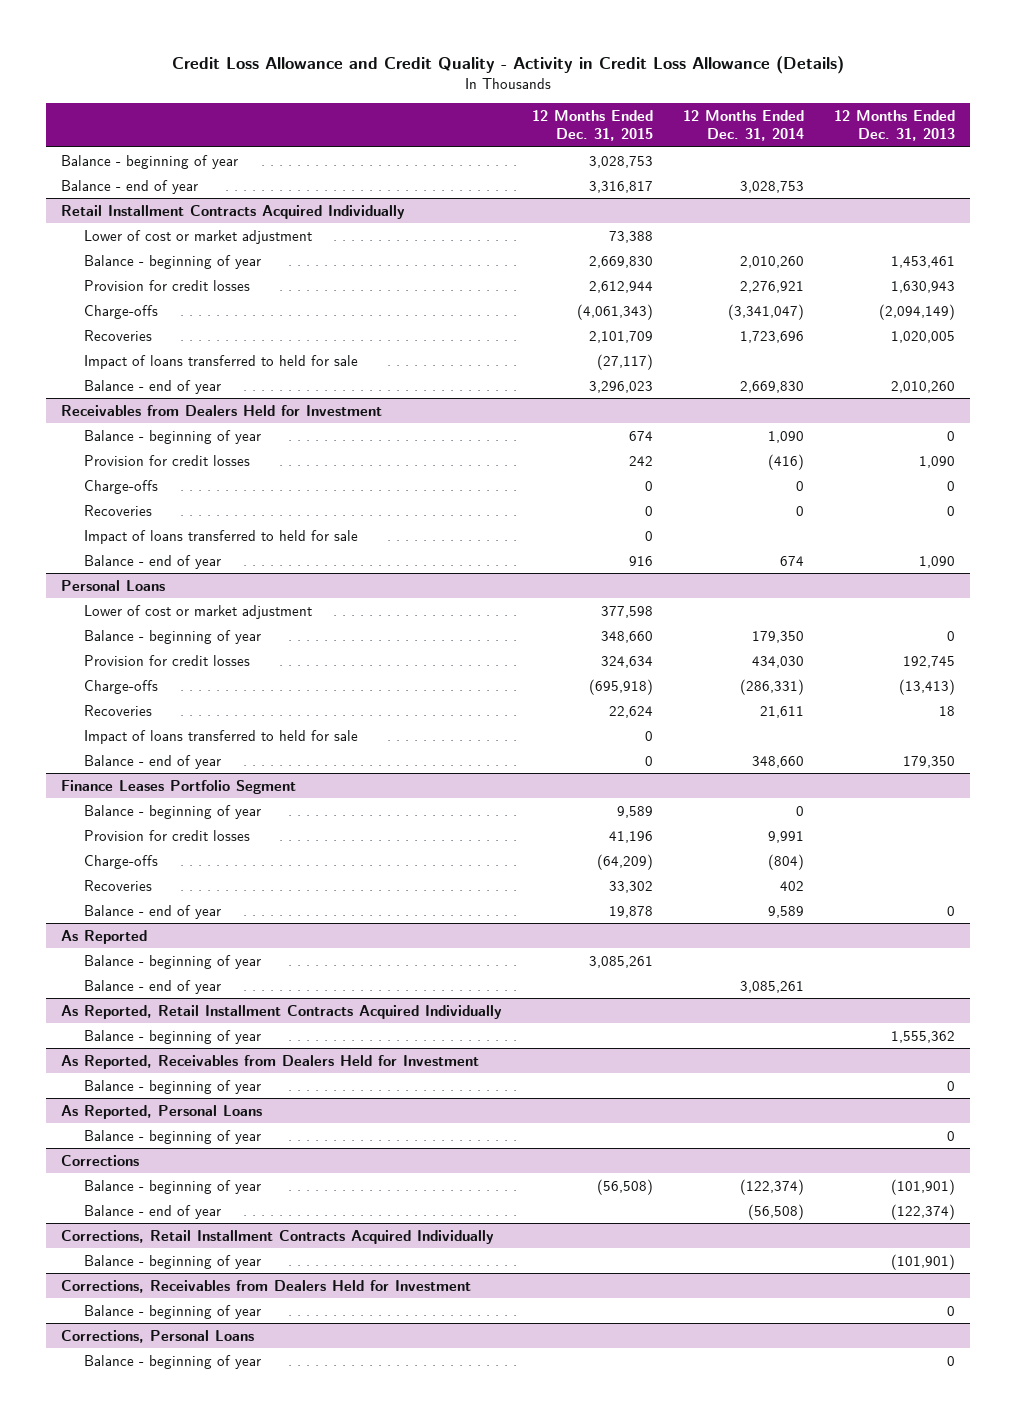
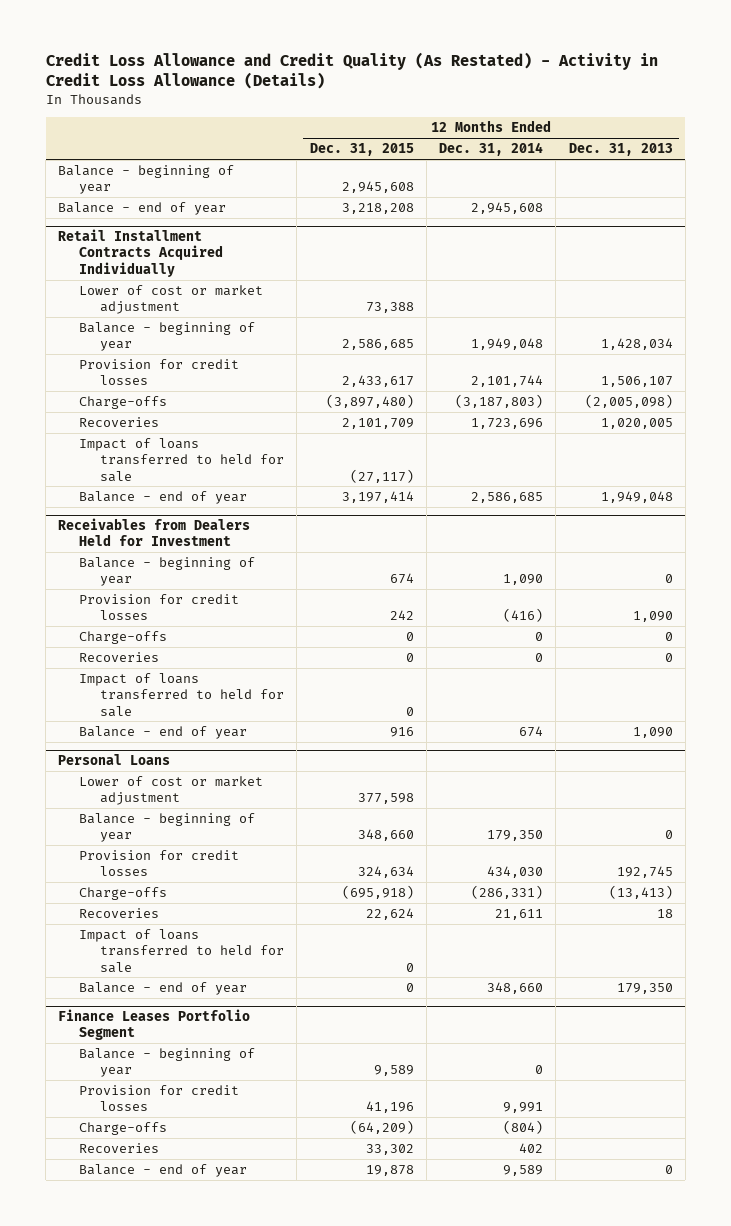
[171,55,844,74] Credit Loss Allowance and Credit Quality - Activity in Credit Loss Allowance (Details) -> [45,51,658,90] Credit Loss Allowance and Credit Quality (As Restated) - Activity in Credit Loss Allowance (Details)
[588,155,653,168] 3,028,753 -> [341,181,414,194] 2,945,608
[588,180,653,193] 3,316,817 -> [341,203,414,215] 3,218,208
[739,180,804,193] 3,028,753 -> [471,202,544,215] 2,945,608
[588,255,653,268] 2,669,830 -> [341,339,414,351] 2,586,685
[739,255,804,268] 2,010,260 -> [471,338,544,351] 1,949,048
[890,255,955,268] 1,453,461 -> [600,338,673,351] 1,428,034
[588,280,653,293] 2,612,944 -> [341,375,414,388] 2,433,617
[739,280,804,293] 2,276,921 -> [471,375,544,388] 2,101,744
[890,280,955,293] 1,630,943 -> [600,376,673,388] 1,506,107
[576,303,653,320] (4,061,343) -> [325,394,414,409] (3,897,480)
[727,303,804,320] (3,341,047) -> [455,394,544,409] (3,187,803)
[878,303,955,320] (2,094,149) -> [584,394,673,409] (2,005,098)
[588,380,653,393] 3,296,023 -> [341,491,414,504] 3,197,414
[739,380,804,393] 2,669,830 -> [471,492,544,504] 2,586,685
[890,380,955,393] 2,010,260 -> [600,491,673,504] 1,949,048
[60,929,147,944] As Reported -> none
[83,954,261,969] Balance - beginning of year -> none
[83,979,221,994] Balance - end of year -> none
[60,1004,502,1019] As Reported, Retail Installment Contracts Acquired Individually -> none
[83,1029,261,1044] Balance - beginning of year -> none
[60,1054,479,1069] As Reported, Receivables from Dealers Held for Investment -> none
[83,1079,261,1094] Balance - beginning of year -> none
[60,1104,262,1119] As Reported, Personal Loans -> none
[83,1129,261,1144] Balance - beginning of year -> none
[60,1154,139,1166] Corrections -> none
[83,1179,261,1194] Balance - beginning of year -> none
[83,1204,221,1219] Balance - end of year -> none
[60,1229,494,1244] Corrections, Retail Installment Contracts Acquired Individually -> none
[83,1254,261,1269] Balance - beginning of year -> none
[60,1279,471,1293] Corrections, Receivables from Dealers Held for Investment -> none
[83,1304,261,1319] Balance - beginning of year -> none
[60,1329,254,1343] Corrections, Personal Loans -> none
[83,1354,261,1369] Balance - beginning of year -> none

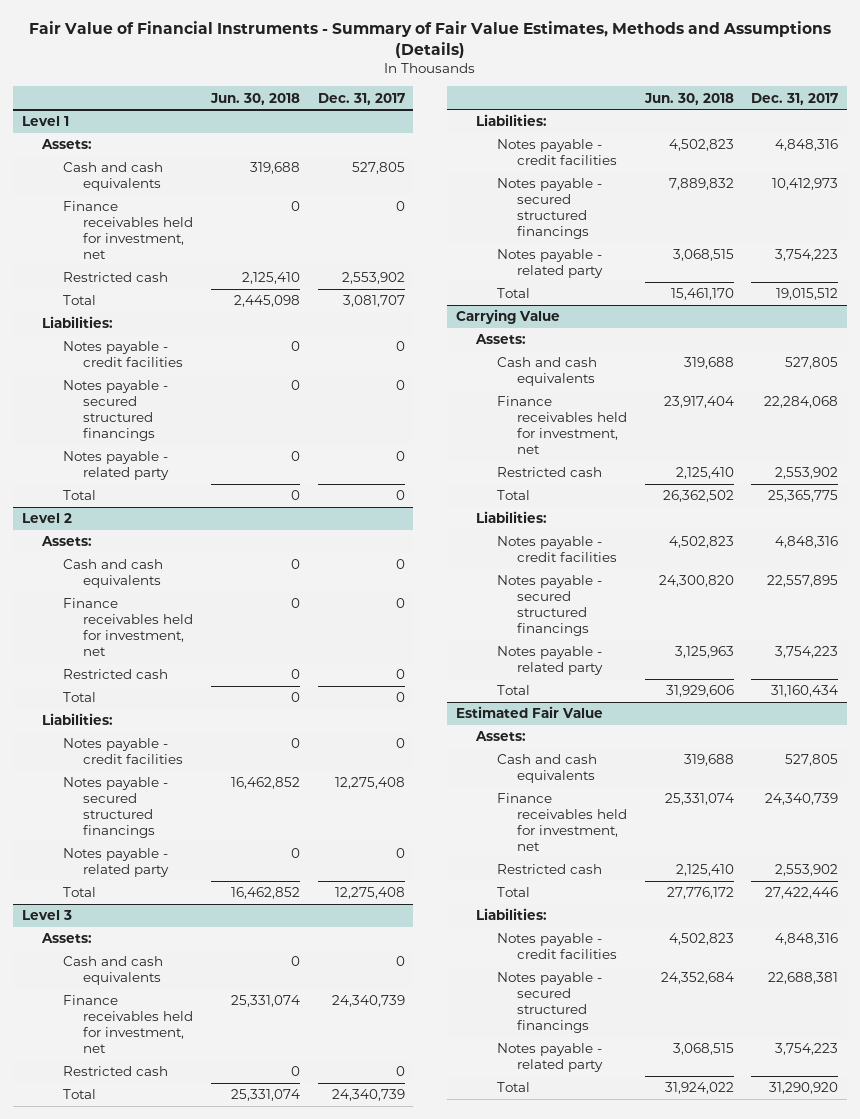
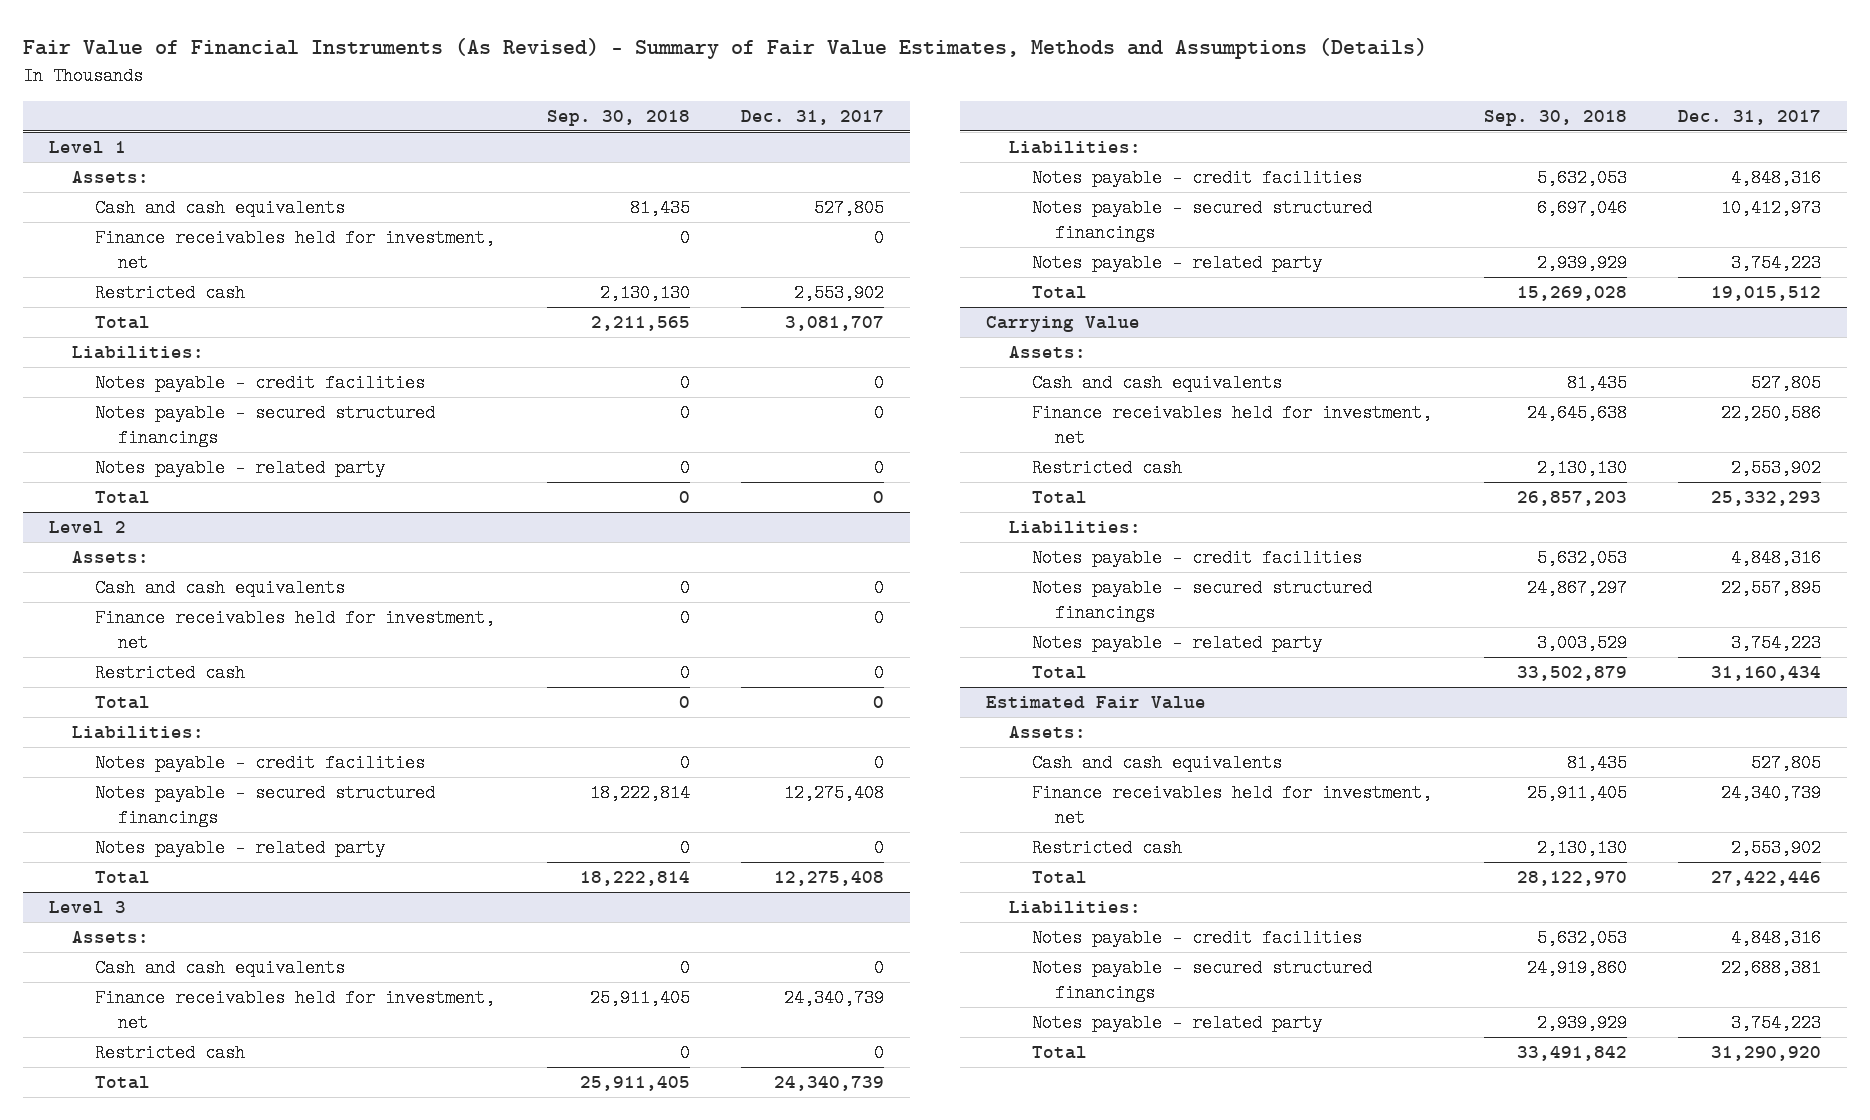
[29,21,832,58] Fair Value of Financial Instruments - Summary of Fair Value Estimates, Methods and Assumptions (Details) -> [22,37,1427,59] Fair Value of Financial Instruments (As Revised) - Summary of Fair Value Estimates, Methods and Assumptions (Details)
[209,92,300,105] Jun. 30, 2018 -> none
none -> [546,110,690,127] Sep. 30, 2018
[764,396,839,409] 22,284,068 -> [1720,404,1821,423] 22,250,586
[768,490,839,503] 25,365,775 -> [1710,491,1821,507] 25,332,293

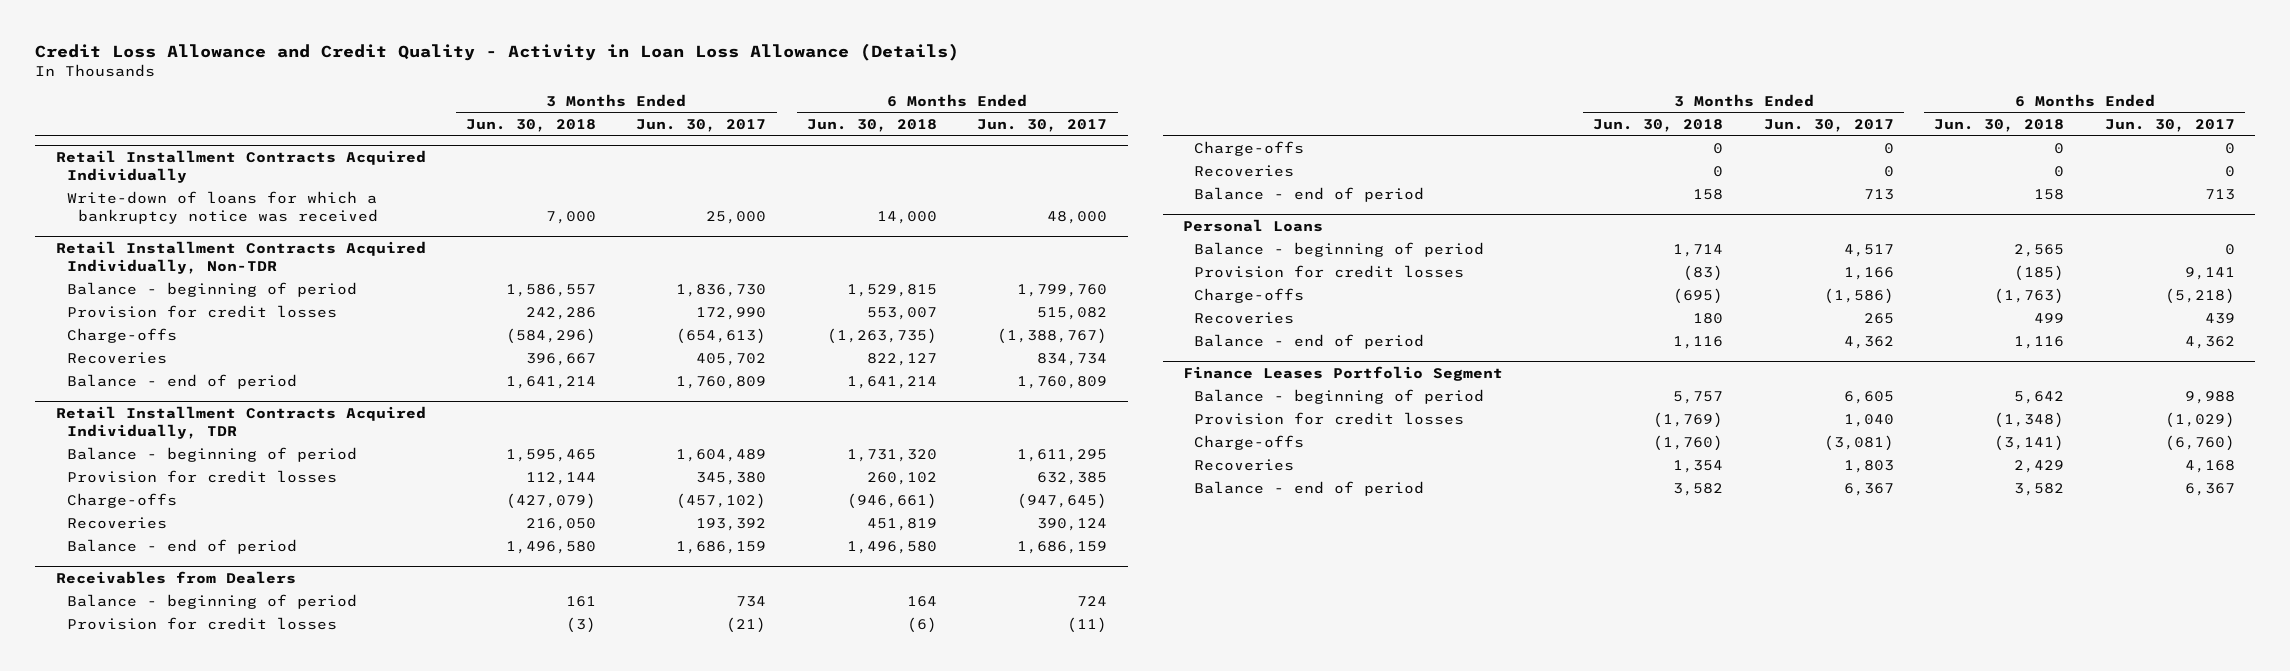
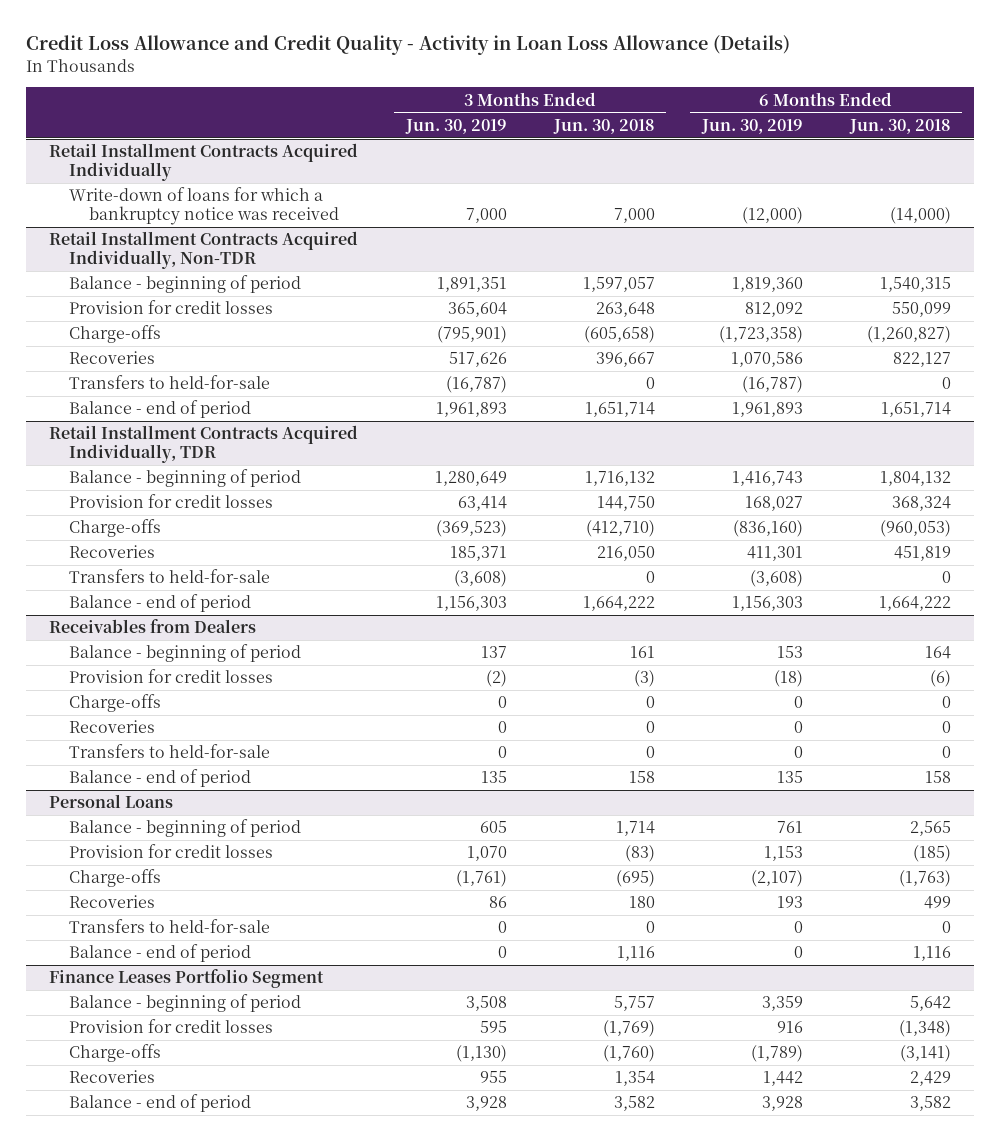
[636,119,767,133] Jun. 30, 2017 -> none
[977,119,1108,133] Jun. 30, 2017 -> none
none -> [404,119,507,135] Jun. 30, 2019
none -> [700,119,803,135] Jun. 30, 2019
[876,211,937,225] 14,000 -> [889,207,951,225] (14,000)
[506,284,597,298] 1,586,557 -> [582,277,655,293] 1,597,057
[846,284,937,298] 1,529,815 -> [879,277,951,293] 1,540,315
[526,307,597,321] 242,286 -> [595,302,655,318] 263,648
[866,307,937,321] 553,007 -> [891,302,951,318] 550,099
[506,328,597,345] (584,296) -> [583,326,655,344] (605,658)
[826,328,937,345] (1,263,735) -> [866,326,951,344] (1,260,827)
none -> [69,375,271,390] Transfers to held-for-sale
[506,376,597,390] 1,641,214 -> [584,402,655,418] 1,651,714
[846,376,937,390] 1,641,214 -> [880,402,951,418] 1,651,714
[506,449,597,463] 1,595,465 -> [584,471,655,487] 1,716,132
[846,449,937,463] 1,731,320 -> [879,471,951,487] 1,804,132
[526,472,597,486] 112,144 -> [596,496,655,512] 144,750
[866,472,937,486] 260,102 -> [891,496,951,512] 368,324
[506,493,597,510] (427,079) -> [585,520,655,538] (412,710)
[846,493,937,510] (946,661) -> [879,520,951,538] (960,053)
none -> [69,569,271,584] Transfers to held-for-sale
[506,541,597,555] 1,496,580 -> [582,596,655,612] 1,664,222
[846,541,937,555] 1,496,580 -> [878,596,951,612] 1,664,222
none -> [69,744,271,759] Transfers to held-for-sale
none -> [69,919,271,934] Transfers to held-for-sale

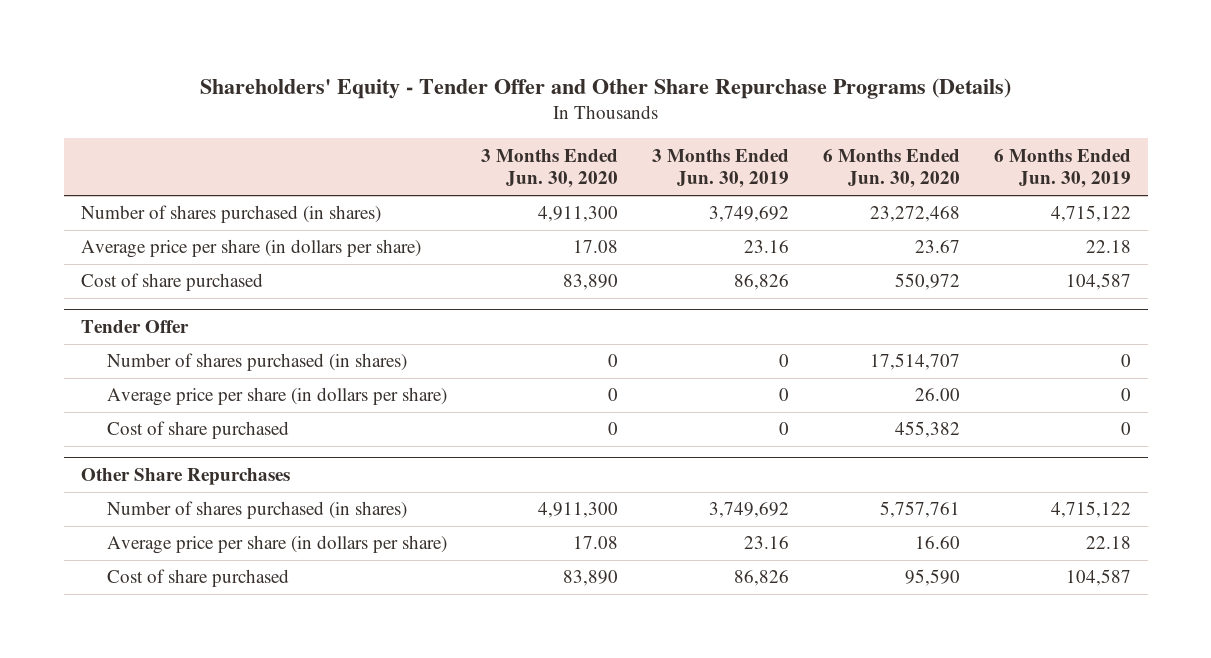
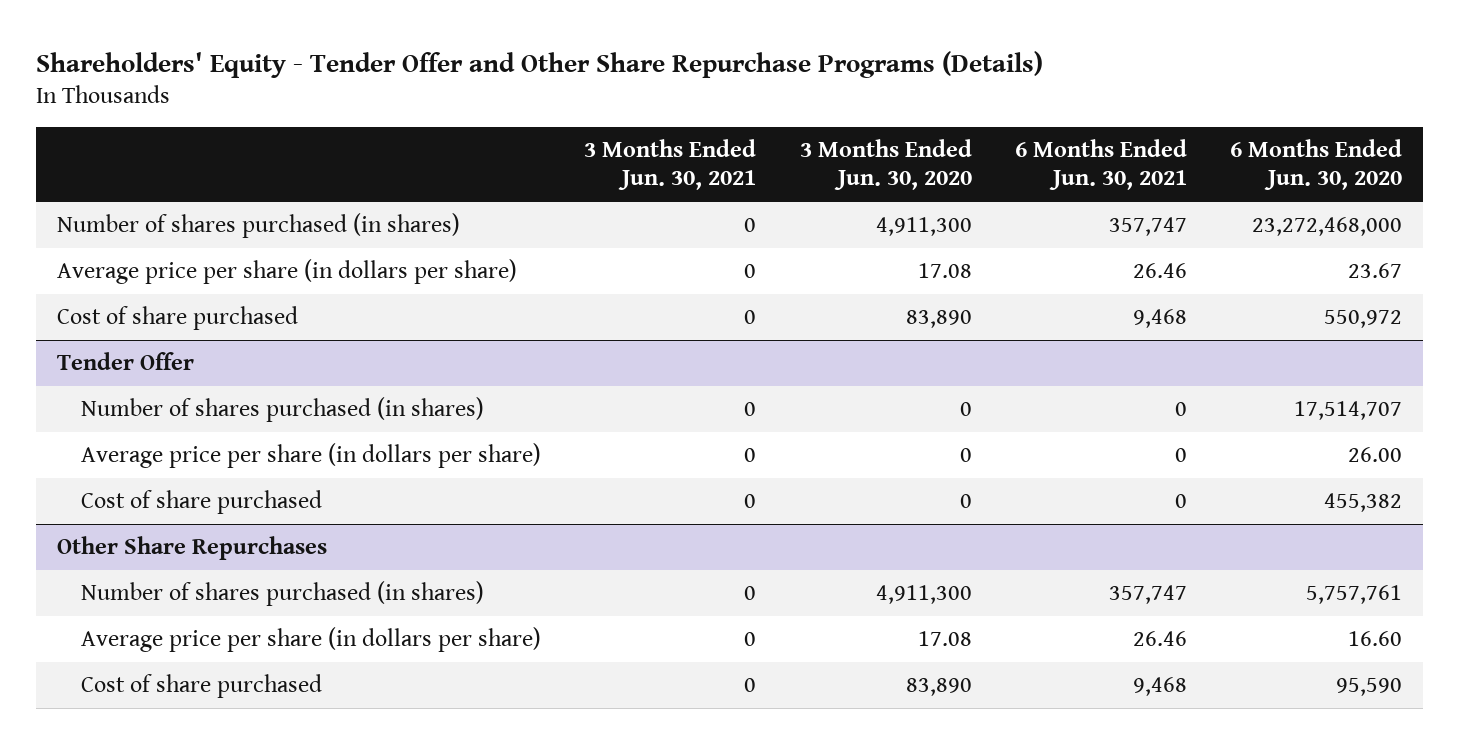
[651,148,789,189] 3 Months Ended Jun. 30, 2019 -> none
[993,148,1131,189] 6 Months Ended Jun. 30, 2019 -> none
none -> [584,139,757,191] 3 Months Ended Jun. 30, 2021
none -> [1014,139,1187,191] 6 Months Ended Jun. 30, 2021
[869,206,960,223] 23,272,468 -> [1251,217,1402,237] 23,272,468,000

